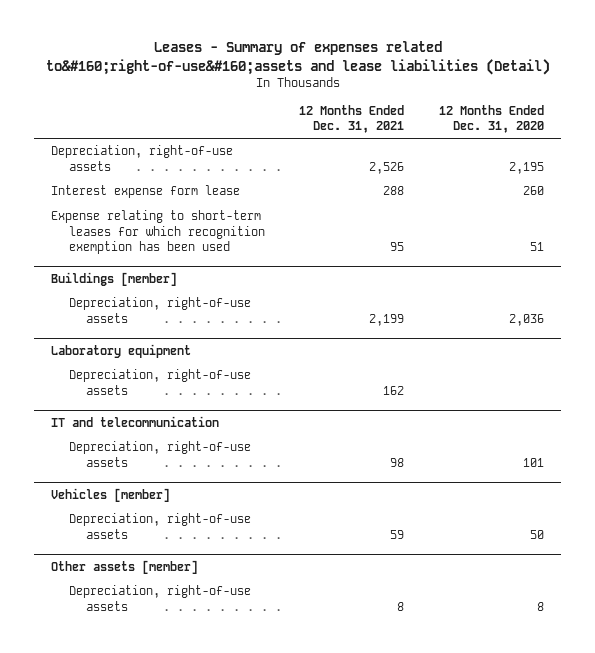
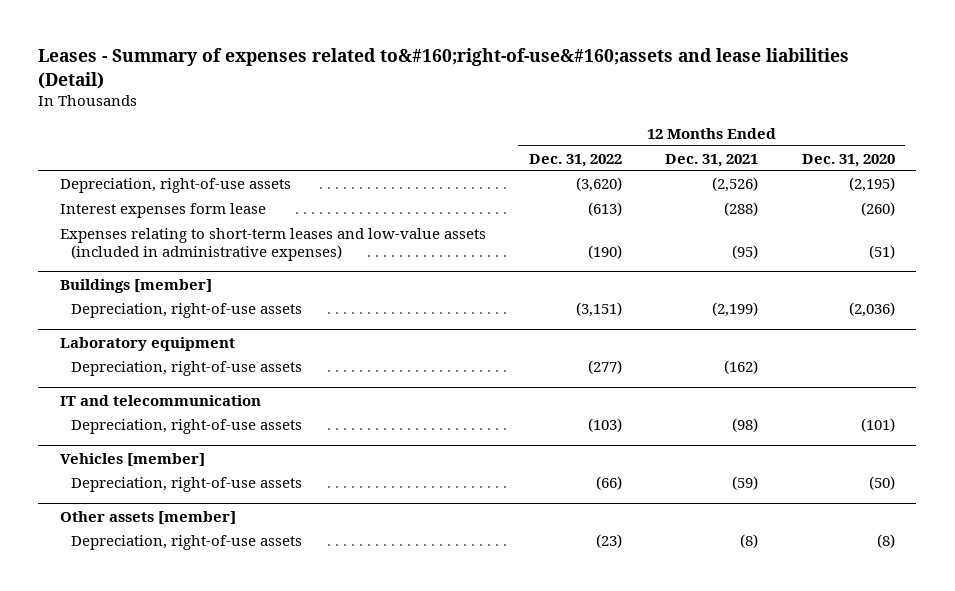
none -> [529,153,623,167] Dec. 31, 2022
[369,161,405,174] 2,526 -> [712,176,759,192] (2,526)
[508,161,544,174] 2,195 -> [848,176,895,192] (2,195)
[51,185,241,199] Interest expense form lease -> [59,202,266,218] Interest expenses form lease
[383,186,405,196] 288 -> [724,201,759,216] (288)
[522,186,544,196] 260 -> [860,201,895,216] (260)
[51,210,265,254] Expense relating to short-term leases for which recognition exemption has been used -> [59,227,486,261] Expenses relating to short-term leases and low-value assets (included in administrative expenses)
[390,241,405,251] 95 -> [732,244,759,259] (95)
[529,241,544,251] 51 -> [868,244,895,259] (51)
[369,313,405,326] 2,199 -> [712,301,759,317] (2,199)
[508,313,544,326] 2,036 -> [848,301,895,317] (2,036)
[383,385,405,395] 162 -> [724,359,759,374] (162)
[390,457,405,467] 98 -> [732,417,759,432] (98)
[522,457,544,467] 101 -> [860,417,895,432] (101)
[390,529,405,539] 59 -> [732,475,759,490] (59)
[529,529,544,539] 50 -> [868,475,895,490] (50)
[397,601,405,611] 8 -> [740,533,759,548] (8)
[536,601,544,611] 8 -> [876,533,895,548] (8)

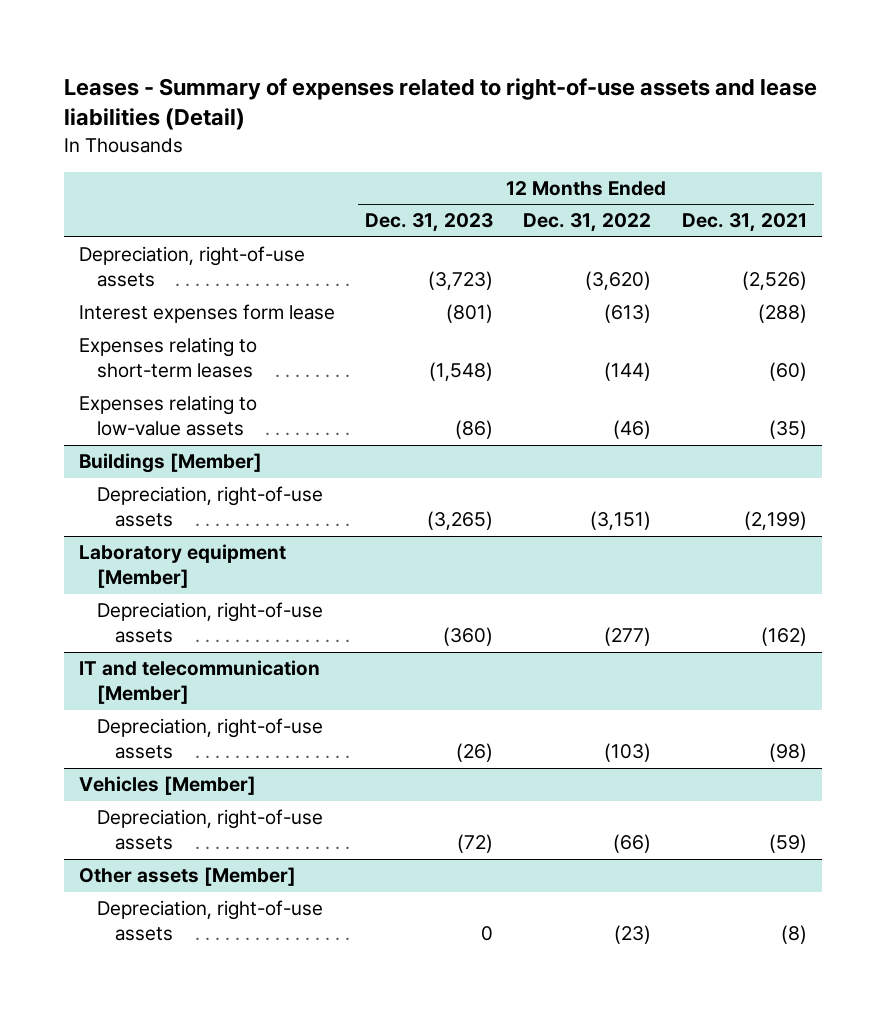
[38,47,850,89] Leases - Summary of expenses related to&#160;right-of-use&#160;assets and lease liabilities (Detail) -> [63,77,817,131] Leases - Summary of expenses related to right-of-use assets and lease liabilities (Detail)
[801,153,895,167] Dec. 31, 2020 -> none
none -> [365,213,494,233] Dec. 31, 2023
[59,227,486,261] Expenses relating to short-term leases and low-value assets (included in administrative expenses) -> [78,337,257,379] Expenses relating to short-term leases
[588,244,623,259] (190) -> [604,362,652,382] (144)
[732,244,759,259] (95) -> [768,362,807,382] (60)
none -> [78,395,257,437] Expenses relating to low-value assets
[59,278,212,293] Buildings [member] -> [78,453,262,474] Buildings [Member]
[59,336,235,351] Laboratory equipment -> [78,544,286,589] Laboratory equipment [Member]
[59,394,261,406] IT and telecommunication -> [78,660,320,705] IT and telecommunication [Member]
[59,452,205,466] Vehicles [member] -> [78,776,256,796] Vehicles [Member]
[59,510,236,524] Other assets [member] -> [78,867,296,887] Other assets [Member]

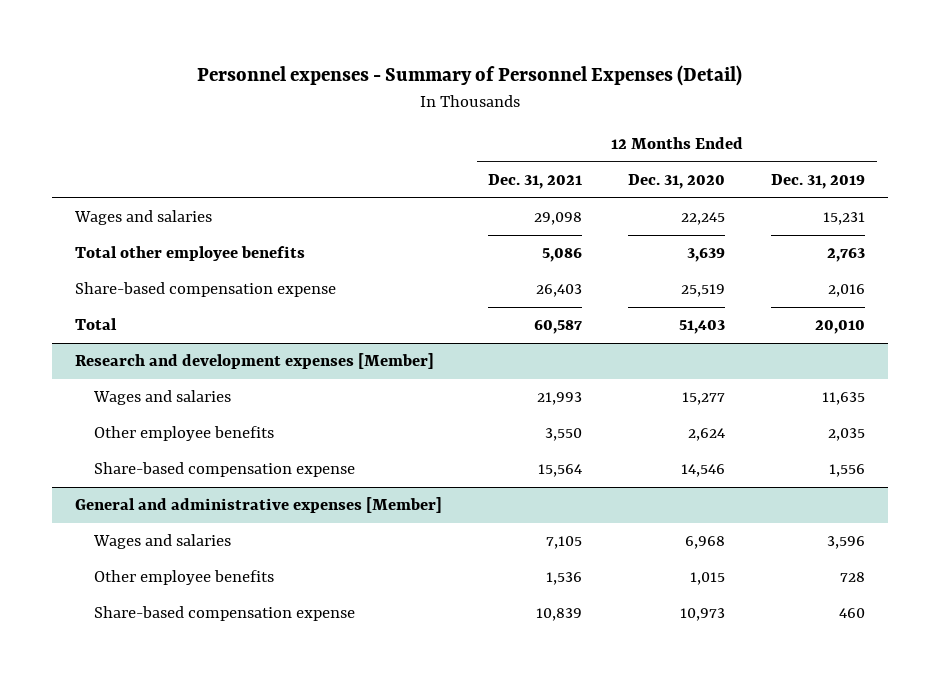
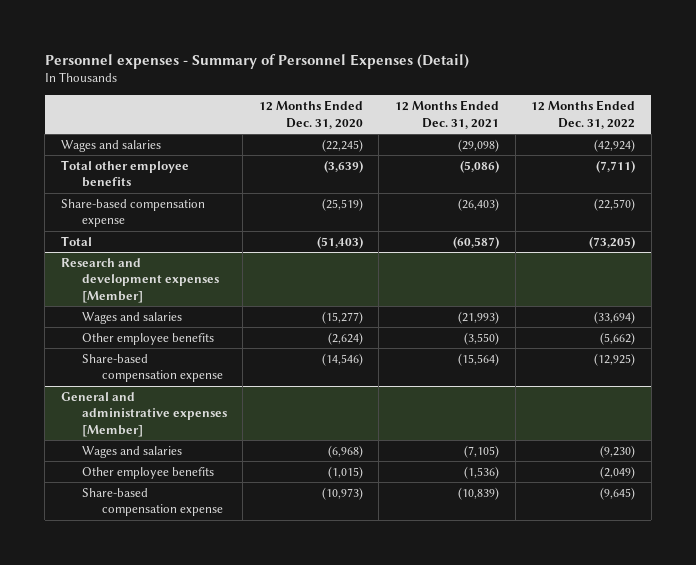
[771,174,866,190] Dec. 31, 2019 -> none
none -> [531,100,636,129] 12 Months Ended Dec. 31, 2022
[534,212,583,226] 29,098 -> [457,138,499,152] (29,098)
[681,212,726,226] 22,245 -> [321,138,363,152] (22,245)
[542,248,583,263] 5,086 -> [459,159,499,173] (5,086)
[687,248,726,263] 3,639 -> [323,159,363,173] (3,639)
[536,284,583,298] 26,403 -> [457,197,499,211] (26,403)
[681,284,726,298] 25,519 -> [321,197,363,211] (25,519)
[534,320,583,335] 60,587 -> [452,235,499,249] (60,587)
[679,320,726,335] 51,403 -> [316,235,363,249] (51,403)
[537,392,583,406] 21,993 -> [457,310,499,324] (21,993)
[682,392,726,406] 15,277 -> [321,310,363,324] (15,277)
[545,428,583,442] 3,550 -> [463,331,499,345] (3,550)
[688,428,726,442] 2,624 -> [327,331,363,345] (2,624)
[538,464,583,478] 15,564 -> [457,352,499,366] (15,564)
[681,464,726,478] 14,546 -> [321,352,363,366] (14,546)
[546,536,583,550] 7,105 -> [463,444,499,458] (7,105)
[685,536,726,550] 6,968 -> [327,444,363,458] (6,968)
[546,572,583,586] 1,536 -> [463,465,499,479] (1,536)
[690,572,726,586] 1,015 -> [327,465,363,479] (1,015)
[536,608,583,622] 10,839 -> [457,486,499,500] (10,839)
[680,608,726,622] 10,973 -> [321,486,363,500] (10,973)

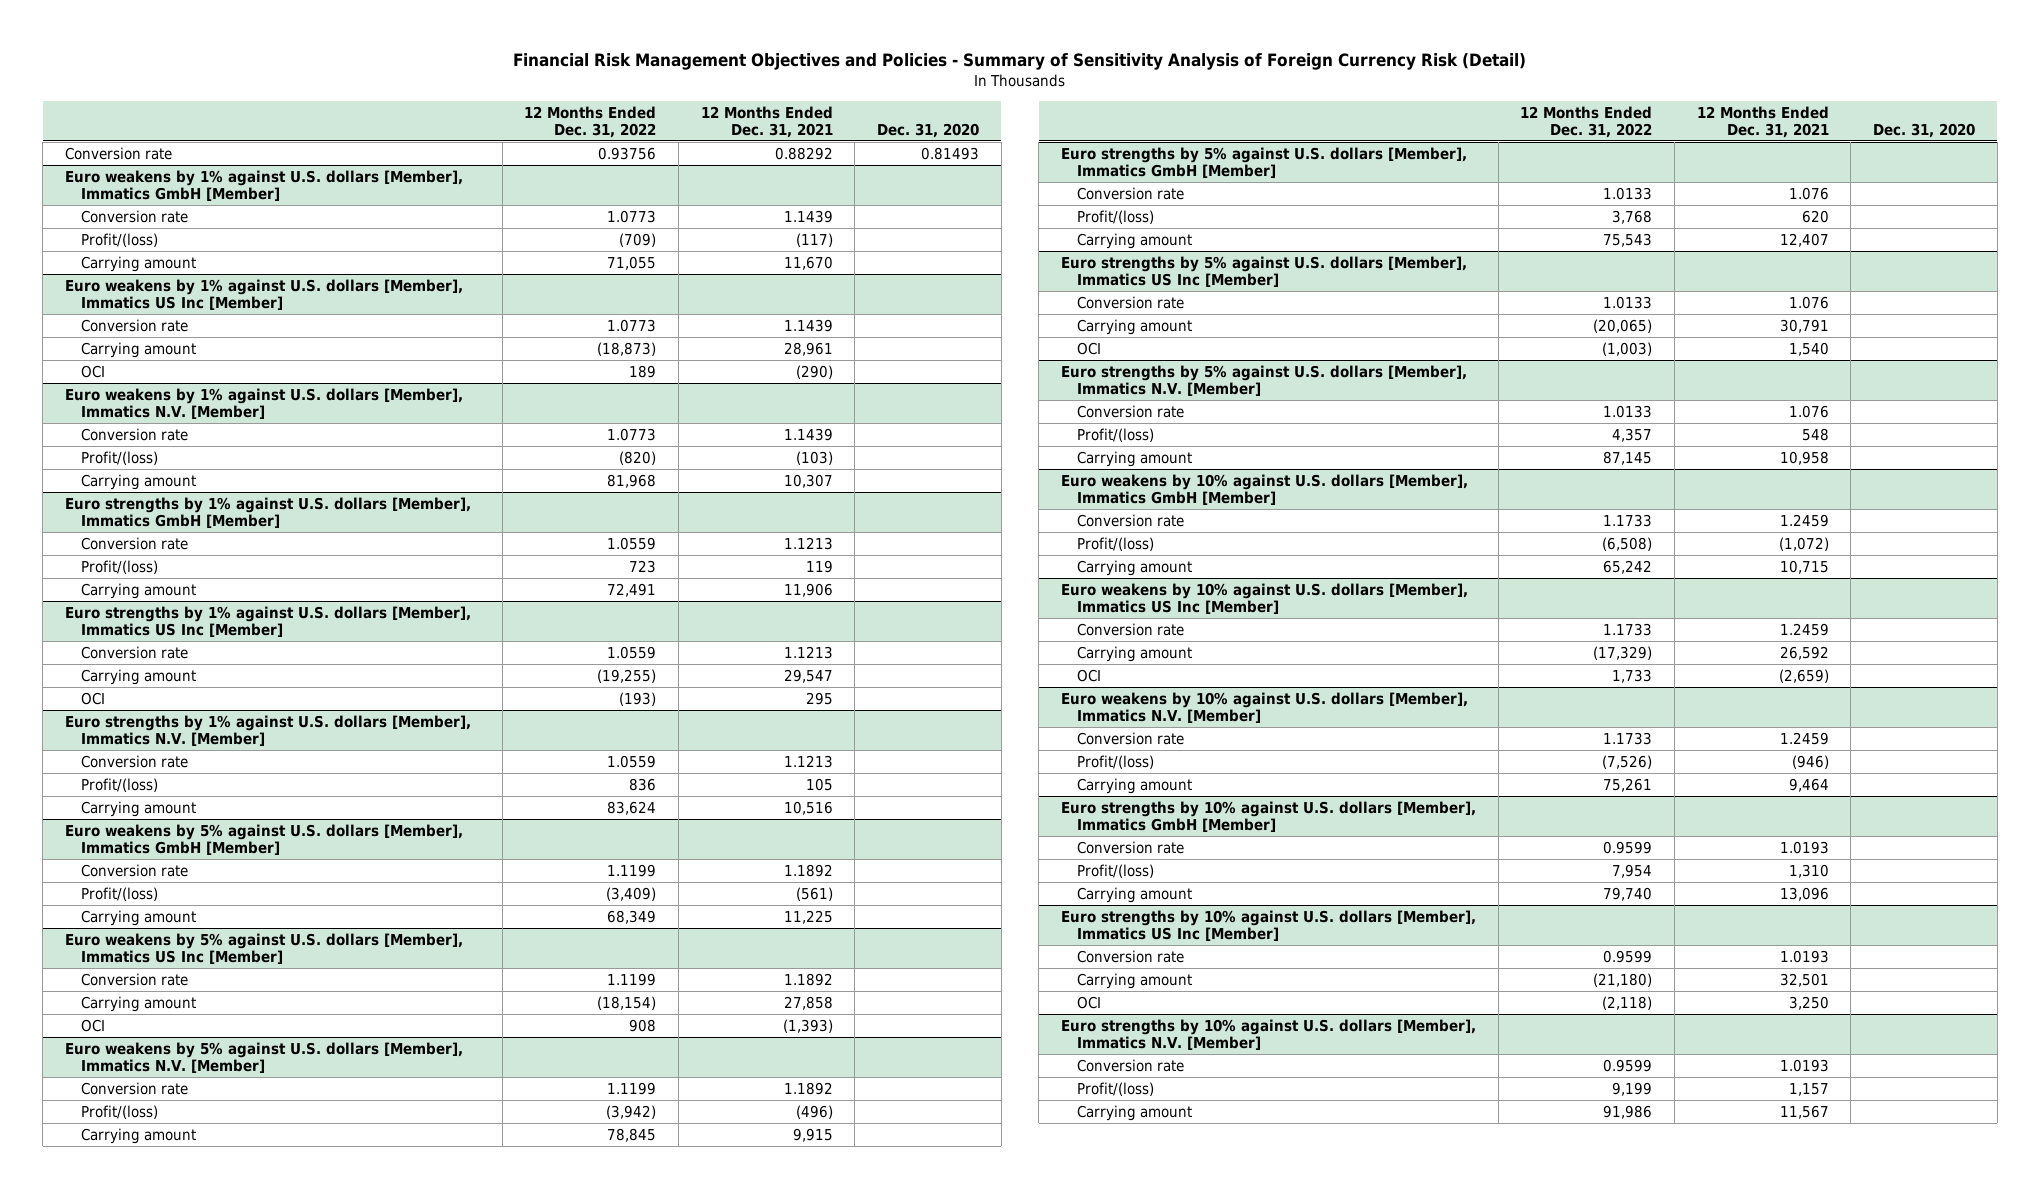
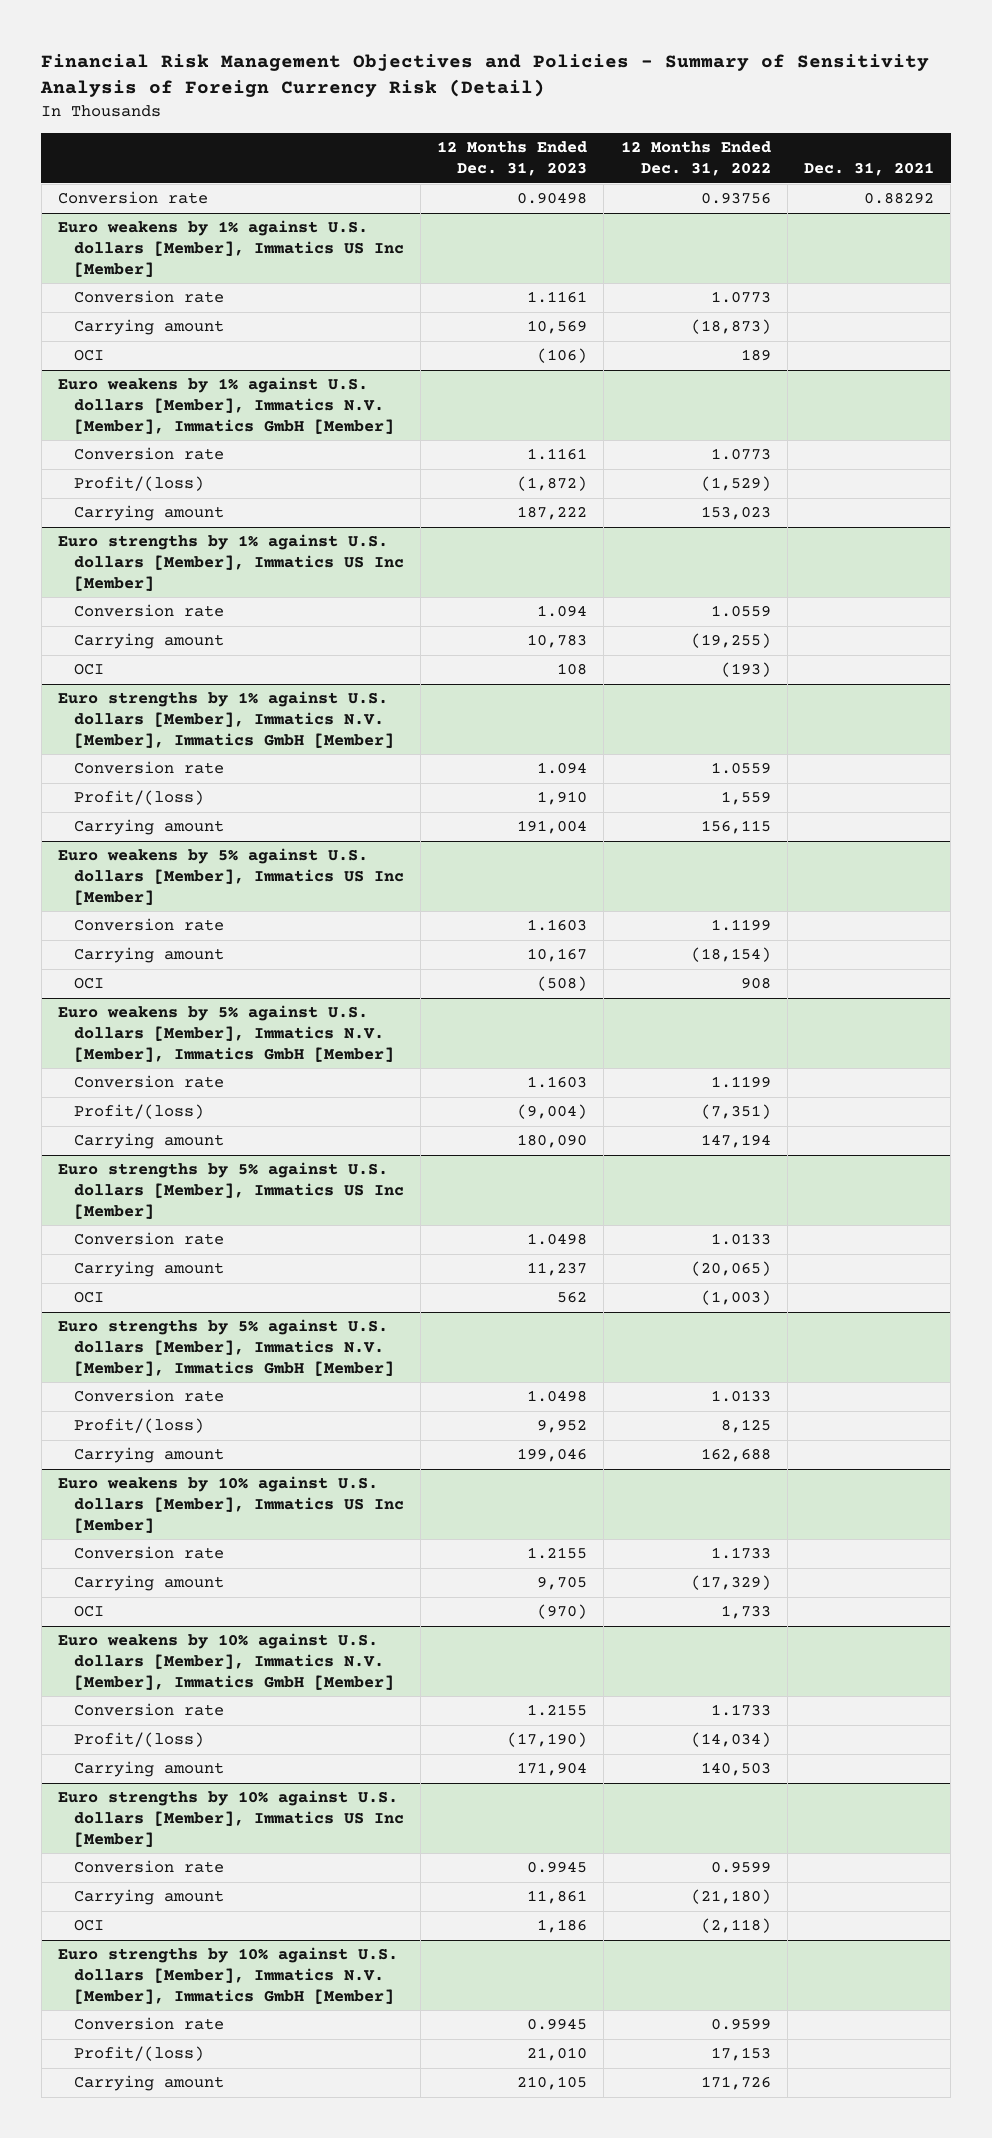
[700,105,833,138] 12 Months Ended Dec. 31, 2021 -> none
[877,122,980,138] Dec. 31, 2020 -> none
none -> [437,141,588,176] 12 Months Ended Dec. 31, 2023
none -> [804,161,935,176] Dec. 31, 2021
[64,169,463,202] Euro weakens by 1% against U.S. dollars [Member], Immatics GmbH [Member] -> none
[80,209,188,223] Conversion rate -> none
[80,232,158,247] Profit/(loss) -> none
[80,255,196,272] Carrying amount -> none
[64,387,463,420] Euro weakens by 1% against U.S. dollars [Member], Immatics N.V. [Member] -> [58,377,394,434] Euro weakens by 1% against U.S. dollars [Member], Immatics N.V. [Member], Immatics GmbH [Member]
[64,496,471,529] Euro strengths by 1% against U.S. dollars [Member], Immatics GmbH [Member] -> none
[80,536,188,550] Conversion rate -> none
[80,559,158,574] Profit/(loss) -> none
[80,582,196,599] Carrying amount -> none
[619,450,657,465] (820) -> [700,476,771,492] (1,529)
[607,473,657,488] 81,968 -> [700,506,771,521] 153,023
[64,714,471,747] Euro strengths by 1% against U.S. dollars [Member], Immatics N.V. [Member] -> [58,691,394,748] Euro strengths by 1% against U.S. dollars [Member], Immatics N.V. [Member], Immatics GmbH [Member]
[64,823,463,856] Euro weakens by 5% against U.S. dollars [Member], Immatics GmbH [Member] -> none
[80,863,188,877] Conversion rate -> none
[80,886,158,901] Profit/(loss) -> none
[80,909,196,926] Carrying amount -> none
[629,777,657,791] 836 -> [720,791,771,806] 1,559
[607,800,657,815] 83,624 -> [700,820,771,835] 156,115
[64,1041,463,1074] Euro weakens by 5% against U.S. dollars [Member], Immatics N.V. [Member] -> [58,1005,394,1062] Euro weakens by 5% against U.S. dollars [Member], Immatics N.V. [Member], Immatics GmbH [Member]
[1060,146,1467,179] Euro strengths by 5% against U.S. dollars [Member], Immatics GmbH [Member] -> none
[1076,186,1184,200] Conversion rate -> none
[1076,209,1154,224] Profit/(loss) -> none
[1076,232,1192,249] Carrying amount -> none
[606,1104,657,1119] (3,942) -> [700,1104,771,1120] (7,351)
[607,1127,657,1142] 78,845 -> [700,1134,771,1149] 147,194
[1060,364,1467,397] Euro strengths by 5% against U.S. dollars [Member], Immatics N.V. [Member] -> [58,1319,394,1376] Euro strengths by 5% against U.S. dollars [Member], Immatics N.V. [Member], Immatics GmbH [Member]
[1060,473,1468,506] Euro weakens by 10% against U.S. dollars [Member], Immatics GmbH [Member] -> none
[1076,513,1184,527] Conversion rate -> none
[1076,536,1154,551] Profit/(loss) -> none
[1076,559,1192,576] Carrying amount -> none
[1612,427,1653,442] 4,357 -> [720,1419,771,1434] 8,125
[1603,450,1653,465] 87,145 -> [700,1448,771,1463] 162,688
[1060,691,1468,724] Euro weakens by 10% against U.S. dollars [Member], Immatics N.V. [Member] -> [58,1633,394,1690] Euro weakens by 10% against U.S. dollars [Member], Immatics N.V. [Member], Immatics GmbH [Member]
[1060,800,1476,833] Euro strengths by 10% against U.S. dollars [Member], Immatics GmbH [Member] -> none
[1076,840,1184,854] Conversion rate -> none
[1076,863,1154,878] Profit/(loss) -> none
[1076,886,1192,903] Carrying amount -> none
[1602,754,1653,769] (7,526) -> [690,1732,771,1748] (14,034)
[1603,777,1653,792] 75,261 -> [700,1762,771,1777] 140,503
[1060,1018,1476,1051] Euro strengths by 10% against U.S. dollars [Member], Immatics N.V. [Member] -> [58,1947,399,2004] Euro strengths by 10% against U.S. dollars [Member], Immatics N.V. [Member], Immatics GmbH [Member]
[1612,1081,1653,1096] 9,199 -> [710,2047,771,2062] 17,153
[1603,1104,1653,1119] 91,986 -> [700,2076,771,2091] 171,726

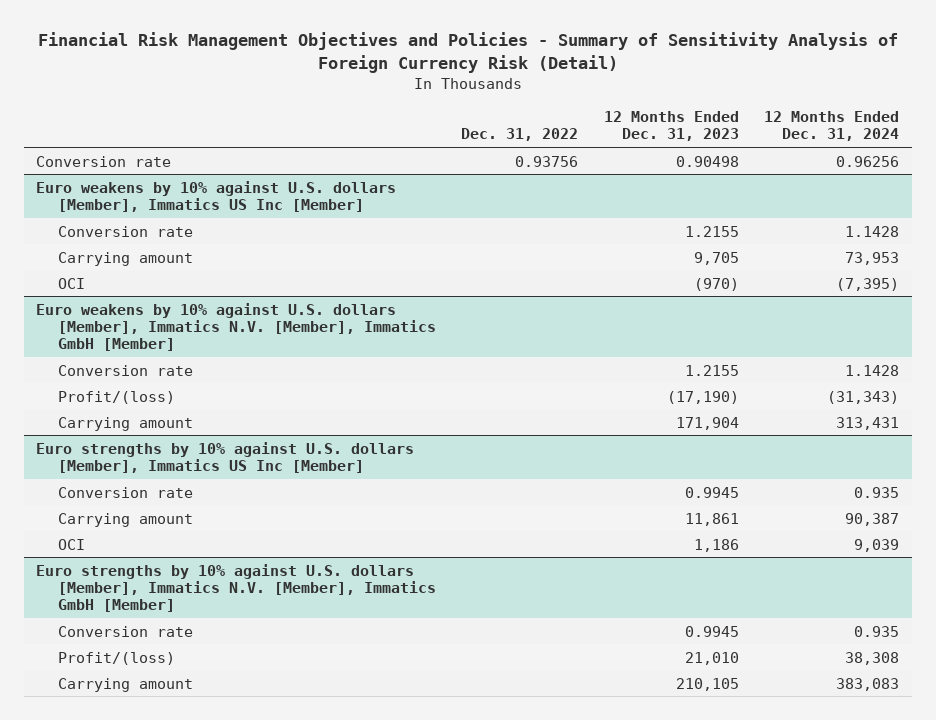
[620,141,771,176] 12 Months Ended Dec. 31, 2022 -> none
[804,161,935,176] Dec. 31, 2021 -> none
none -> [461,128,579,142] Dec. 31, 2022
none -> [764,111,900,142] 12 Months Ended Dec. 31, 2024
[58,220,404,277] Euro weakens by 1% against U.S. dollars [Member], Immatics US Inc [Member] -> none
[73,290,224,304] Conversion rate -> none
[73,319,224,336] Carrying amount -> none
[73,349,104,362] OCI -> none
[58,377,394,434] Euro weakens by 1% against U.S. dollars [Member], Immatics N.V. [Member], Immatics GmbH [Member] -> none
[73,447,224,461] Conversion rate -> none
[73,476,204,492] Profit/(loss) -> none
[73,505,224,522] Carrying amount -> none
[58,534,404,591] Euro strengths by 1% against U.S. dollars [Member], Immatics US Inc [Member] -> none
[73,604,224,618] Conversion rate -> none
[73,633,224,650] Carrying amount -> none
[73,663,104,676] OCI -> none
[58,691,394,748] Euro strengths by 1% against U.S. dollars [Member], Immatics N.V. [Member], Immatics GmbH [Member] -> none
[73,761,224,775] Conversion rate -> none
[73,790,204,806] Profit/(loss) -> none
[73,819,224,836] Carrying amount -> none
[58,848,404,905] Euro weakens by 5% against U.S. dollars [Member], Immatics US Inc [Member] -> none
[73,918,224,932] Conversion rate -> none
[73,947,224,964] Carrying amount -> none
[73,977,104,990] OCI -> none
[58,1005,394,1062] Euro weakens by 5% against U.S. dollars [Member], Immatics N.V. [Member], Immatics GmbH [Member] -> none
[73,1075,224,1089] Conversion rate -> none
[73,1104,204,1120] Profit/(loss) -> none
[73,1133,224,1150] Carrying amount -> none
[58,1162,404,1219] Euro strengths by 5% against U.S. dollars [Member], Immatics US Inc [Member] -> none
[73,1232,224,1246] Conversion rate -> none
[73,1261,224,1278] Carrying amount -> none
[73,1291,104,1304] OCI -> none
[58,1319,394,1376] Euro strengths by 5% against U.S. dollars [Member], Immatics N.V. [Member], Immatics GmbH [Member] -> none
[73,1389,224,1403] Conversion rate -> none
[73,1418,204,1434] Profit/(loss) -> none
[73,1447,224,1464] Carrying amount -> none

